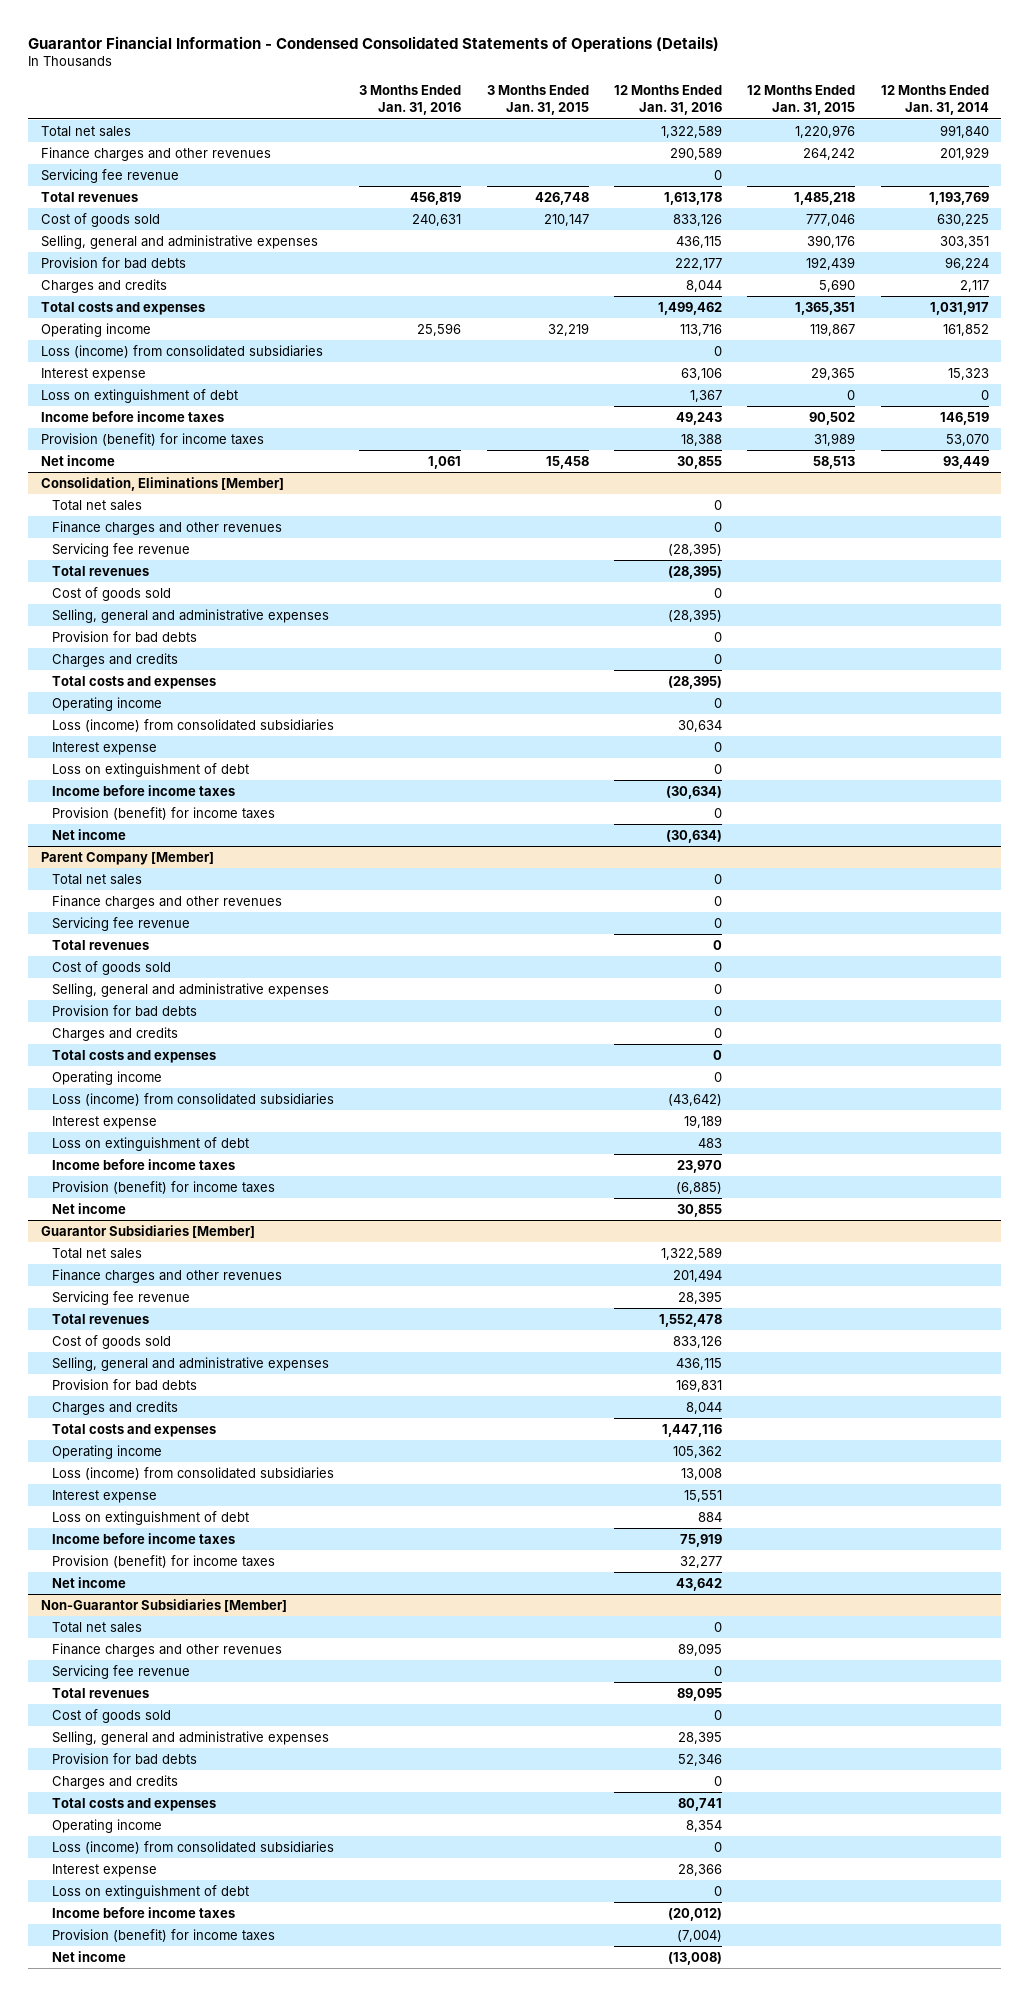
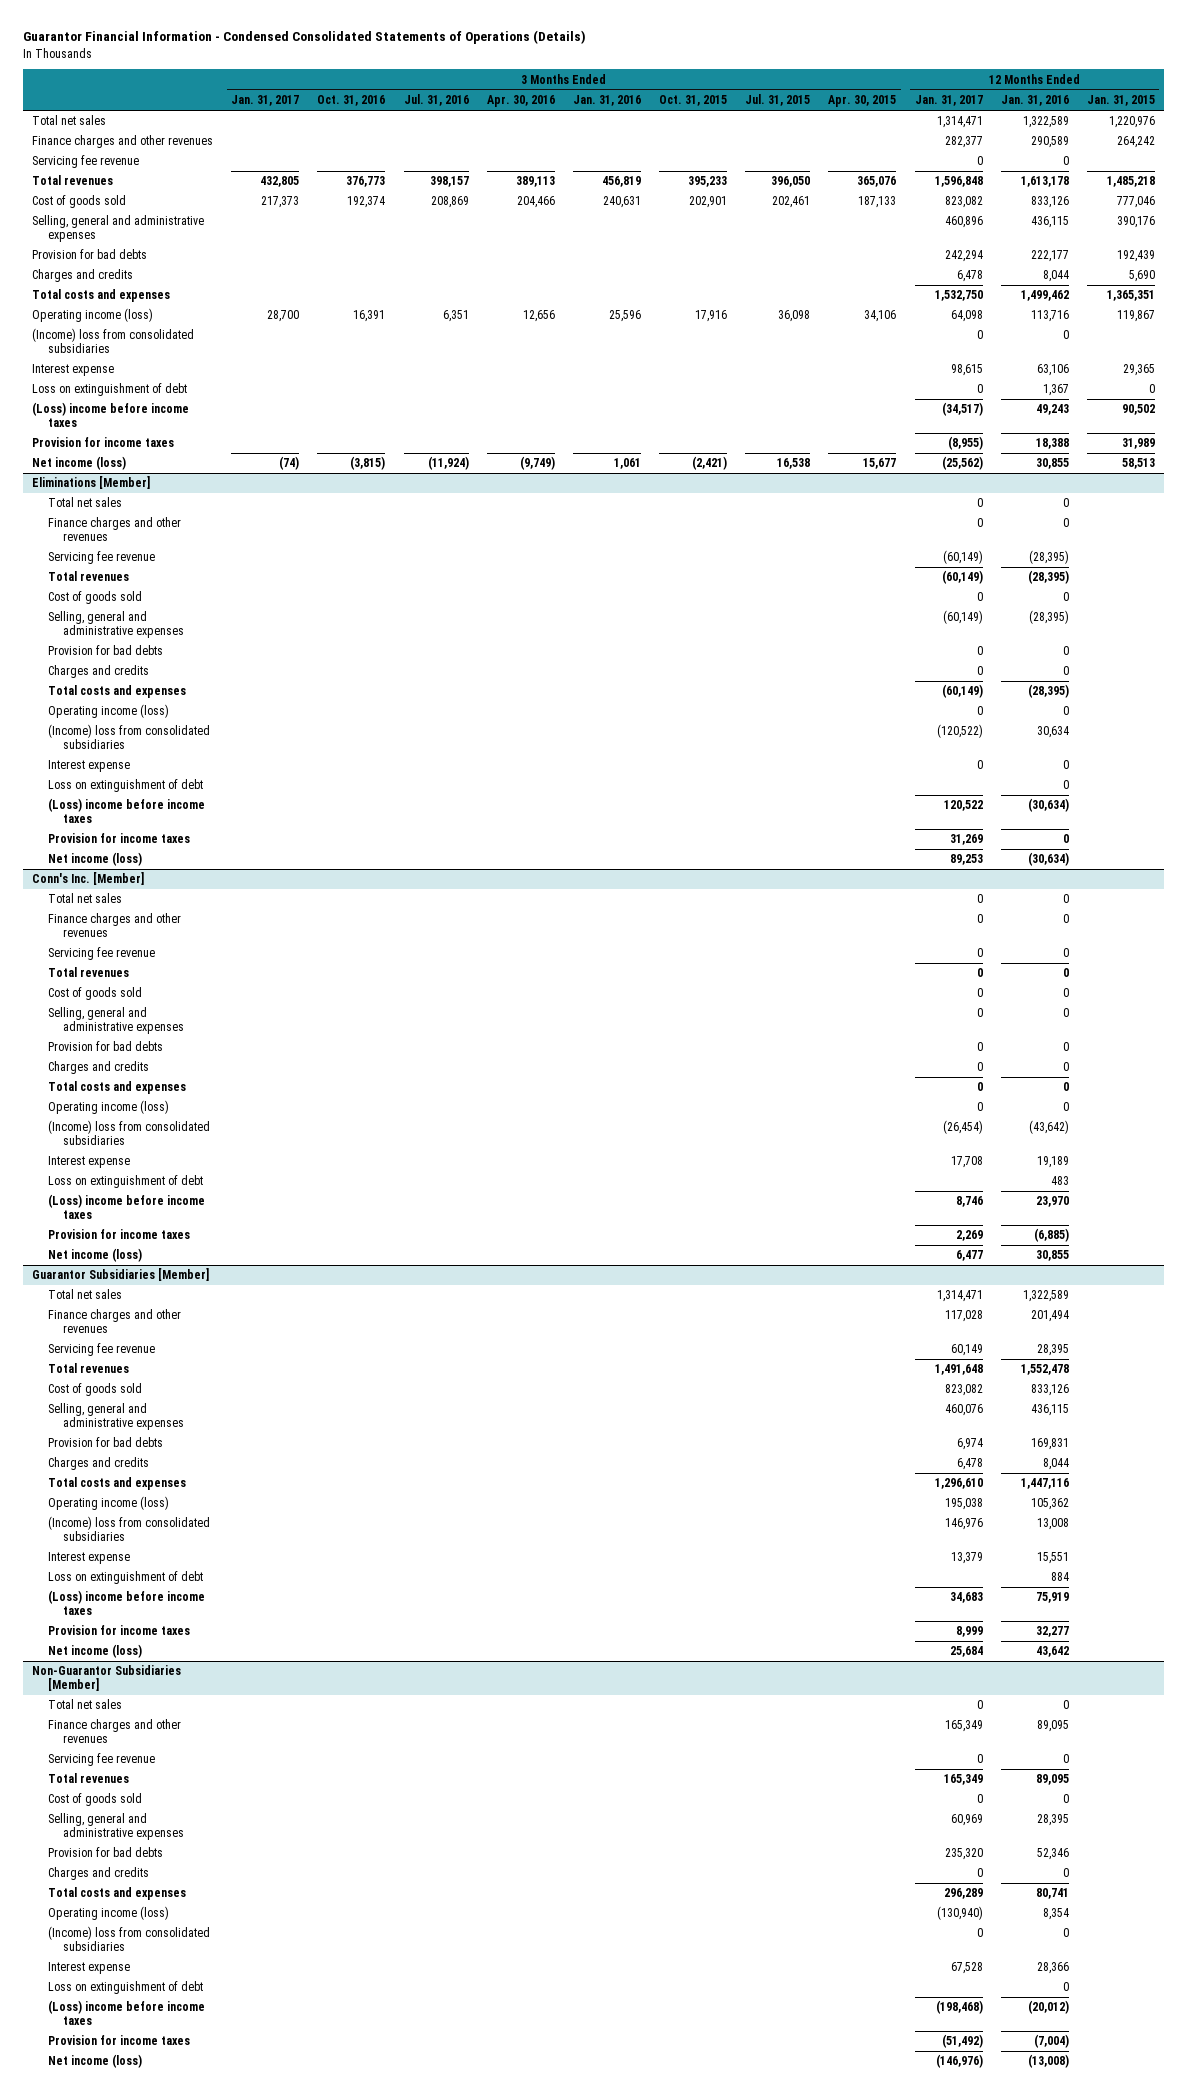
[486,85,589,116] 3 Months Ended Jan. 31, 2015 -> none
[880,85,989,116] 12 Months Ended Jan. 31, 2014 -> none
none -> [231,95,300,107] Jan. 31, 2017
none -> [317,95,386,107] Oct. 31, 2016
none -> [403,94,469,107] Jul. 31, 2016
none -> [486,95,555,108] Apr. 30, 2016
none -> [659,95,728,107] Oct. 31, 2015
none -> [745,94,811,107] Jul. 31, 2015
none -> [828,95,897,108] Apr. 30, 2015
none -> [914,95,983,107] Jan. 31, 2017
[41,322,152,337] Operating income -> [32,308,154,323] Operating income (loss)
[41,344,324,358] Loss (income) from consolidated subsidiaries -> [32,328,195,354] (Income) loss from consolidated subsidiaries
[41,410,225,422] Income before income taxes -> [32,402,190,428] (Loss) income before income taxes
[41,432,265,446] Provision (benefit) for income taxes -> [32,437,175,448] Provision for income taxes
[41,454,116,466] Net income -> [32,456,127,471] Net income (loss)
[41,476,285,491] Consolidation, Eliminations [Member] -> [32,476,151,490] Eliminations [Member]
[51,696,162,711] Operating income -> [47,704,169,719] Operating income (loss)
[51,718,334,732] Loss (income) from consolidated subsidiaries -> [47,724,210,750] (Income) loss from consolidated subsidiaries
[51,784,235,796] Income before income taxes -> [47,798,205,824] (Loss) income before income taxes
[51,806,275,820] Provision (benefit) for income taxes -> [47,833,190,844] Provision for income taxes
[51,828,126,840] Net income -> [47,852,142,867] Net income (loss)
[41,851,215,865] Parent Company [Member] -> [32,872,145,886] Conn's Inc. [Member]
[51,1070,162,1085] Operating income -> [47,1100,169,1115] Operating income (loss)
[51,1092,334,1106] Loss (income) from consolidated subsidiaries -> [47,1120,210,1146] (Income) loss from consolidated subsidiaries
[51,1158,235,1170] Income before income taxes -> [47,1194,205,1220] (Loss) income before income taxes
[51,1180,275,1194] Provision (benefit) for income taxes -> [47,1229,190,1240] Provision for income taxes
[51,1202,126,1214] Net income -> [47,1248,142,1263] Net income (loss)
[51,1444,162,1459] Operating income -> [47,1496,169,1511] Operating income (loss)
[51,1466,334,1480] Loss (income) from consolidated subsidiaries -> [47,1516,210,1542] (Income) loss from consolidated subsidiaries
[51,1532,235,1544] Income before income taxes -> [47,1590,205,1616] (Loss) income before income taxes
[51,1554,275,1568] Provision (benefit) for income taxes -> [47,1625,190,1636] Provision for income taxes
[51,1576,126,1588] Net income -> [47,1644,142,1659] Net income (loss)
[51,1818,162,1833] Operating income -> [47,1906,169,1921] Operating income (loss)
[51,1840,334,1854] Loss (income) from consolidated subsidiaries -> [47,1926,210,1952] (Income) loss from consolidated subsidiaries
[51,1906,235,1918] Income before income taxes -> [47,2000,205,2026] (Loss) income before income taxes
[51,1928,275,1942] Provision (benefit) for income taxes -> [47,2035,190,2046] Provision for income taxes
[51,1950,126,1962] Net income -> [47,2054,142,2069] Net income (loss)

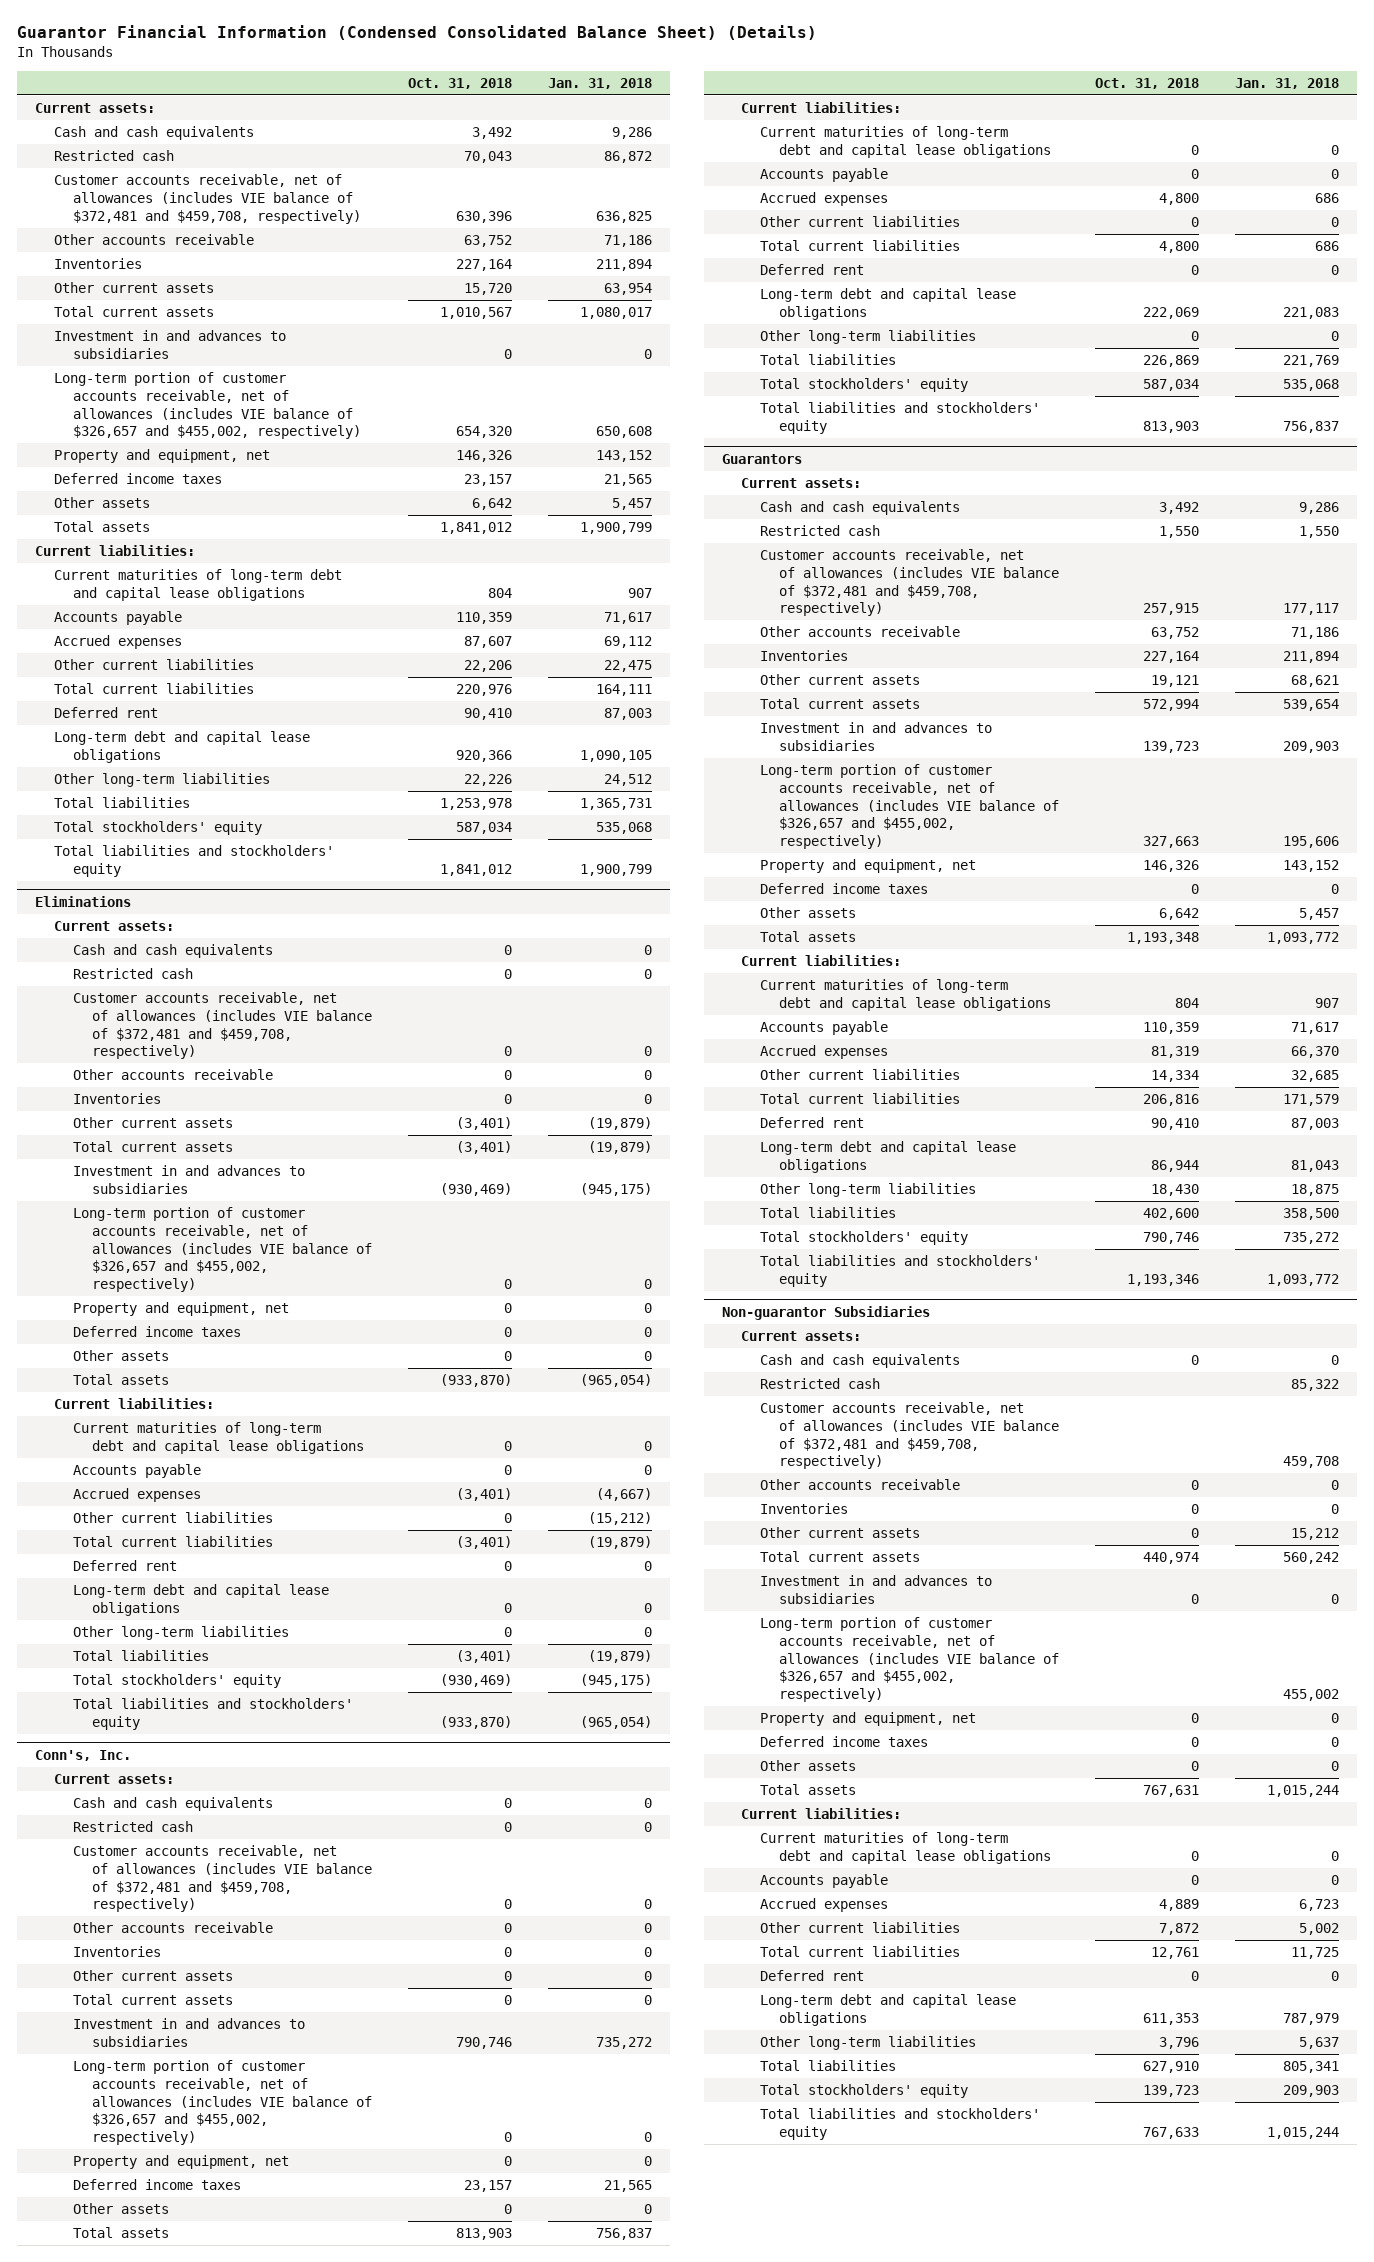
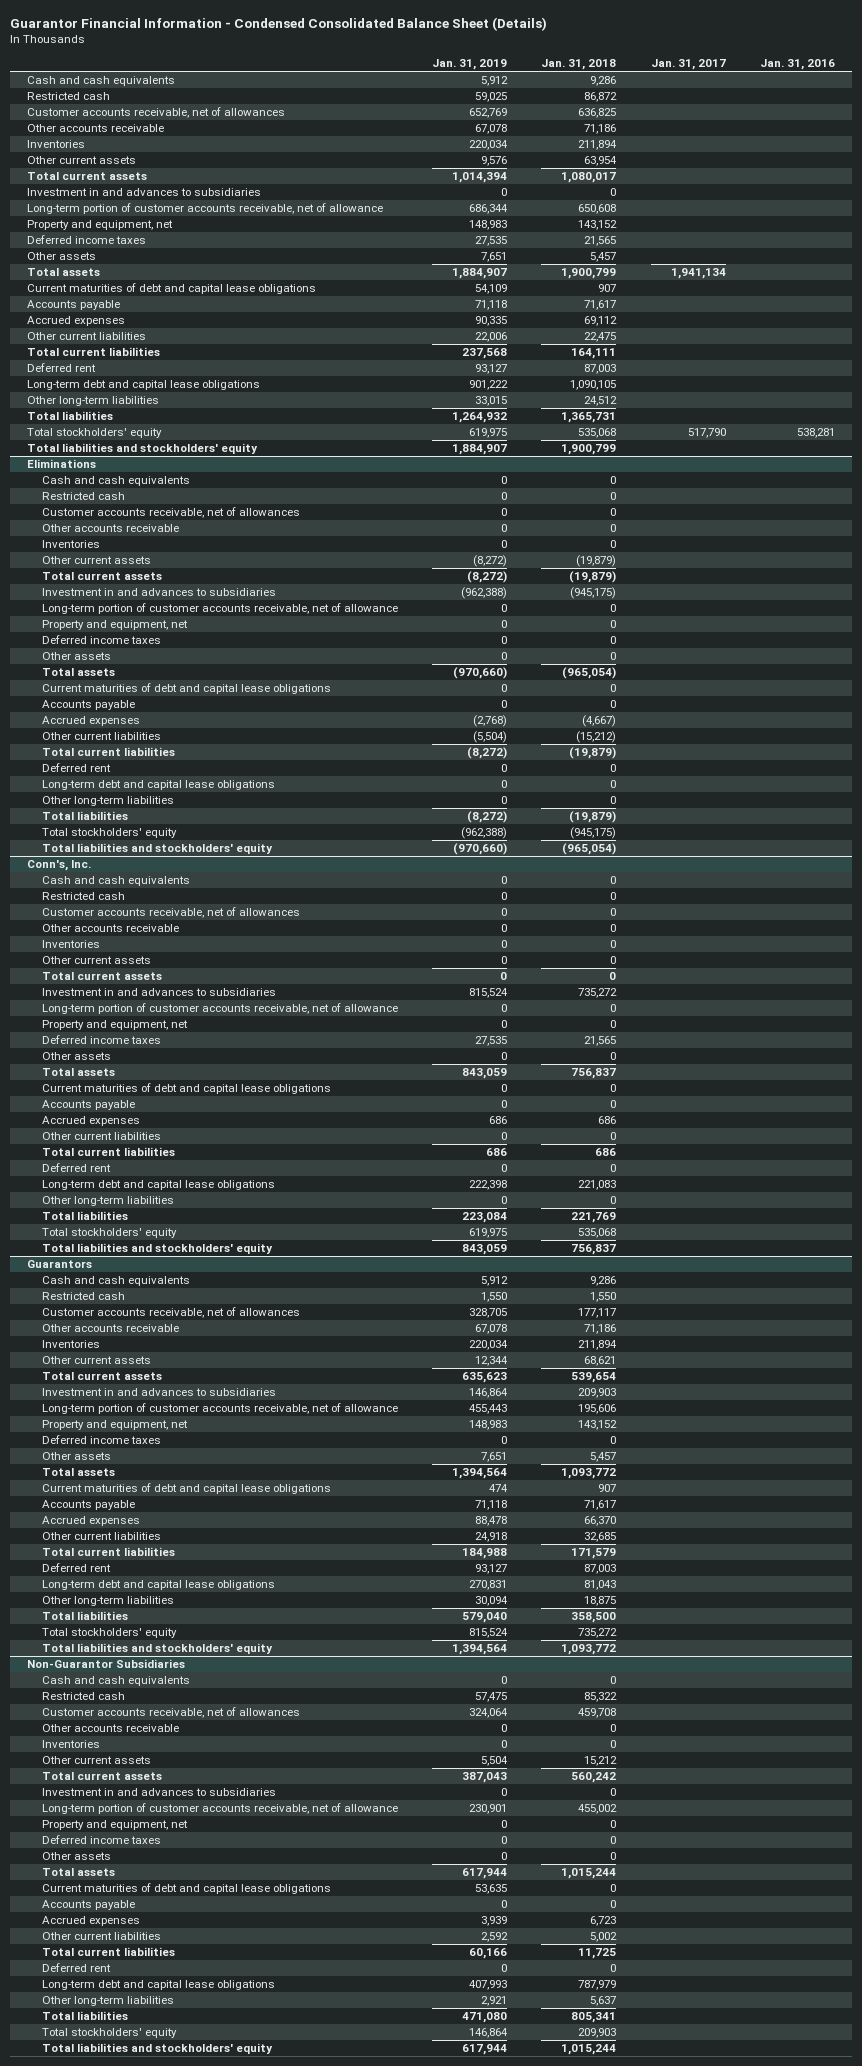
[17,25,818,41] Guarantor Financial Information (Condensed Consolidated Balance Sheet) (Details) -> [9,16,547,31] Guarantor Financial Information - Condensed Consolidated Balance Sheet (Details)
[408,77,513,89] Oct. 31, 2018 -> none
none -> [432,59,508,71] Jan. 31, 2019
none -> [650,59,726,71] Jan. 31, 2017
none -> [759,59,835,71] Jan. 31, 2016
[34,103,155,114] Current assets: -> none
[54,174,362,224] Customer accounts receivable, net of allowances (includes VIE balance of $372,481 and $459,708, respectively) -> [27,107,286,119] Customer accounts receivable, net of allowances
[54,372,362,440] Long-term portion of customer accounts receivable, net of allowances (includes VIE balance of $326,657 and $455,002, respectively) -> [27,203,384,215] Long-term portion of customer accounts receivable, net of allowance
[34,545,195,557] Current liabilities: -> none
[54,569,343,601] Current maturities of long-term debt and capital lease obligations -> [27,283,317,295] Current maturities of debt and capital lease obligations
[54,921,175,932] Current assets: -> none
[73,992,373,1060] Customer accounts receivable, net of allowances (includes VIE balance of $372,481 and $459,708, respectively) -> [41,507,300,519] Customer accounts receivable, net of allowances
[73,1207,373,1293] Long-term portion of customer accounts receivable, net of allowances (includes VIE balance of $326,657 and $455,002, respectively) -> [41,603,398,615] Long-term portion of customer accounts receivable, net of allowance
[54,1398,215,1410] Current liabilities: -> none
[73,1422,365,1454] Current maturities of long-term debt and capital lease obligations -> [41,683,331,695] Current maturities of debt and capital lease obligations
[54,1774,175,1785] Current assets: -> none
[73,1845,373,1913] Customer accounts receivable, net of allowances (includes VIE balance of $372,481 and $459,708, respectively) -> [41,907,300,919] Customer accounts receivable, net of allowances
[73,2060,373,2146] Long-term portion of customer accounts receivable, net of allowances (includes VIE balance of $326,657 and $455,002, respectively) -> [41,1003,398,1015] Long-term portion of customer accounts receivable, net of allowance
[740,102,901,114] Current liabilities: -> none
[760,126,1052,158] Current maturities of long-term debt and capital lease obligations -> [41,1083,331,1095] Current maturities of debt and capital lease obligations
[740,478,861,489] Current assets: -> none
[760,549,1060,617] Customer accounts receivable, net of allowances (includes VIE balance of $372,481 and $459,708, respectively) -> [41,1307,300,1319] Customer accounts receivable, net of allowances
[760,764,1060,850] Long-term portion of customer accounts receivable, net of allowances (includes VIE balance of $326,657 and $455,002, respectively) -> [41,1403,398,1415] Long-term portion of customer accounts receivable, net of allowance
[740,955,901,967] Current liabilities: -> none
[760,979,1052,1011] Current maturities of long-term debt and capital lease obligations -> [41,1483,331,1495] Current maturities of debt and capital lease obligations
[740,1331,861,1342] Current assets: -> none
[721,1305,930,1320] Non-guarantor Subsidiaries -> [27,1659,186,1669] Non-Guarantor Subsidiaries
[760,1402,1060,1470] Customer accounts receivable, net of allowances (includes VIE balance of $372,481 and $459,708, respectively) -> [41,1707,300,1719] Customer accounts receivable, net of allowances
[760,1617,1060,1703] Long-term portion of customer accounts receivable, net of allowances (includes VIE balance of $326,657 and $455,002, respectively) -> [41,1803,398,1815] Long-term portion of customer accounts receivable, net of allowance
[740,1808,901,1820] Current liabilities: -> none
[760,1832,1052,1864] Current maturities of long-term debt and capital lease obligations -> [41,1883,331,1895] Current maturities of debt and capital lease obligations

